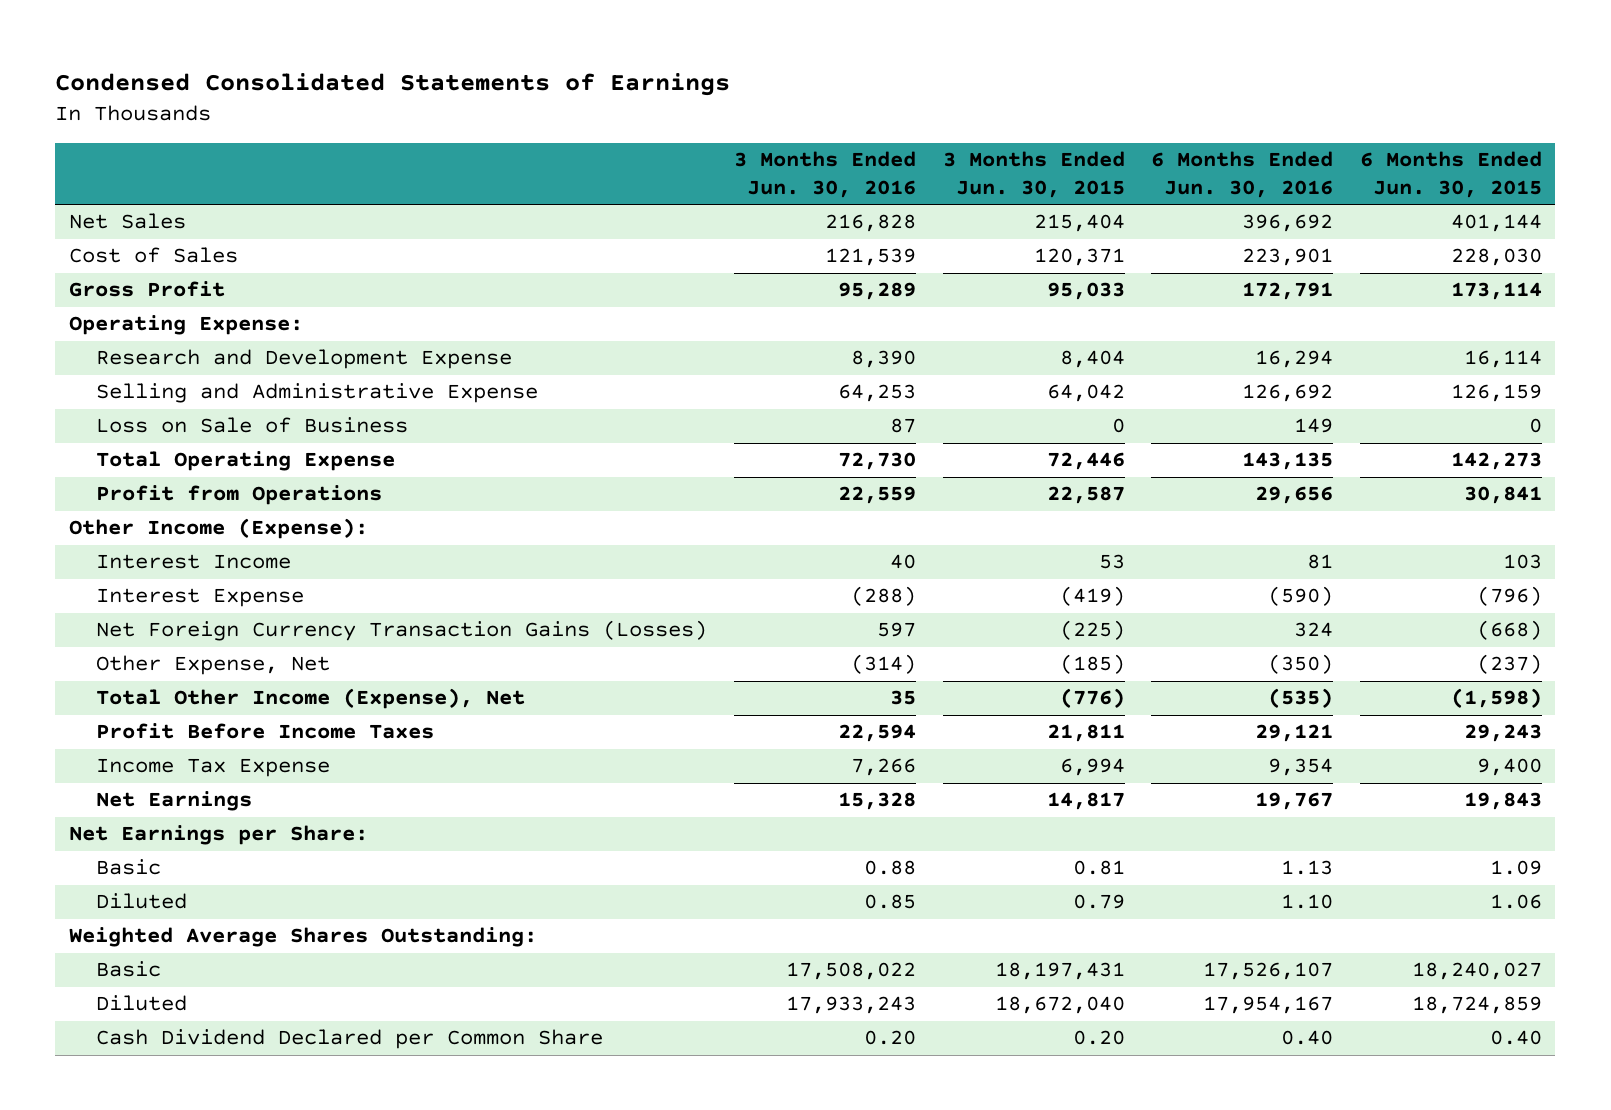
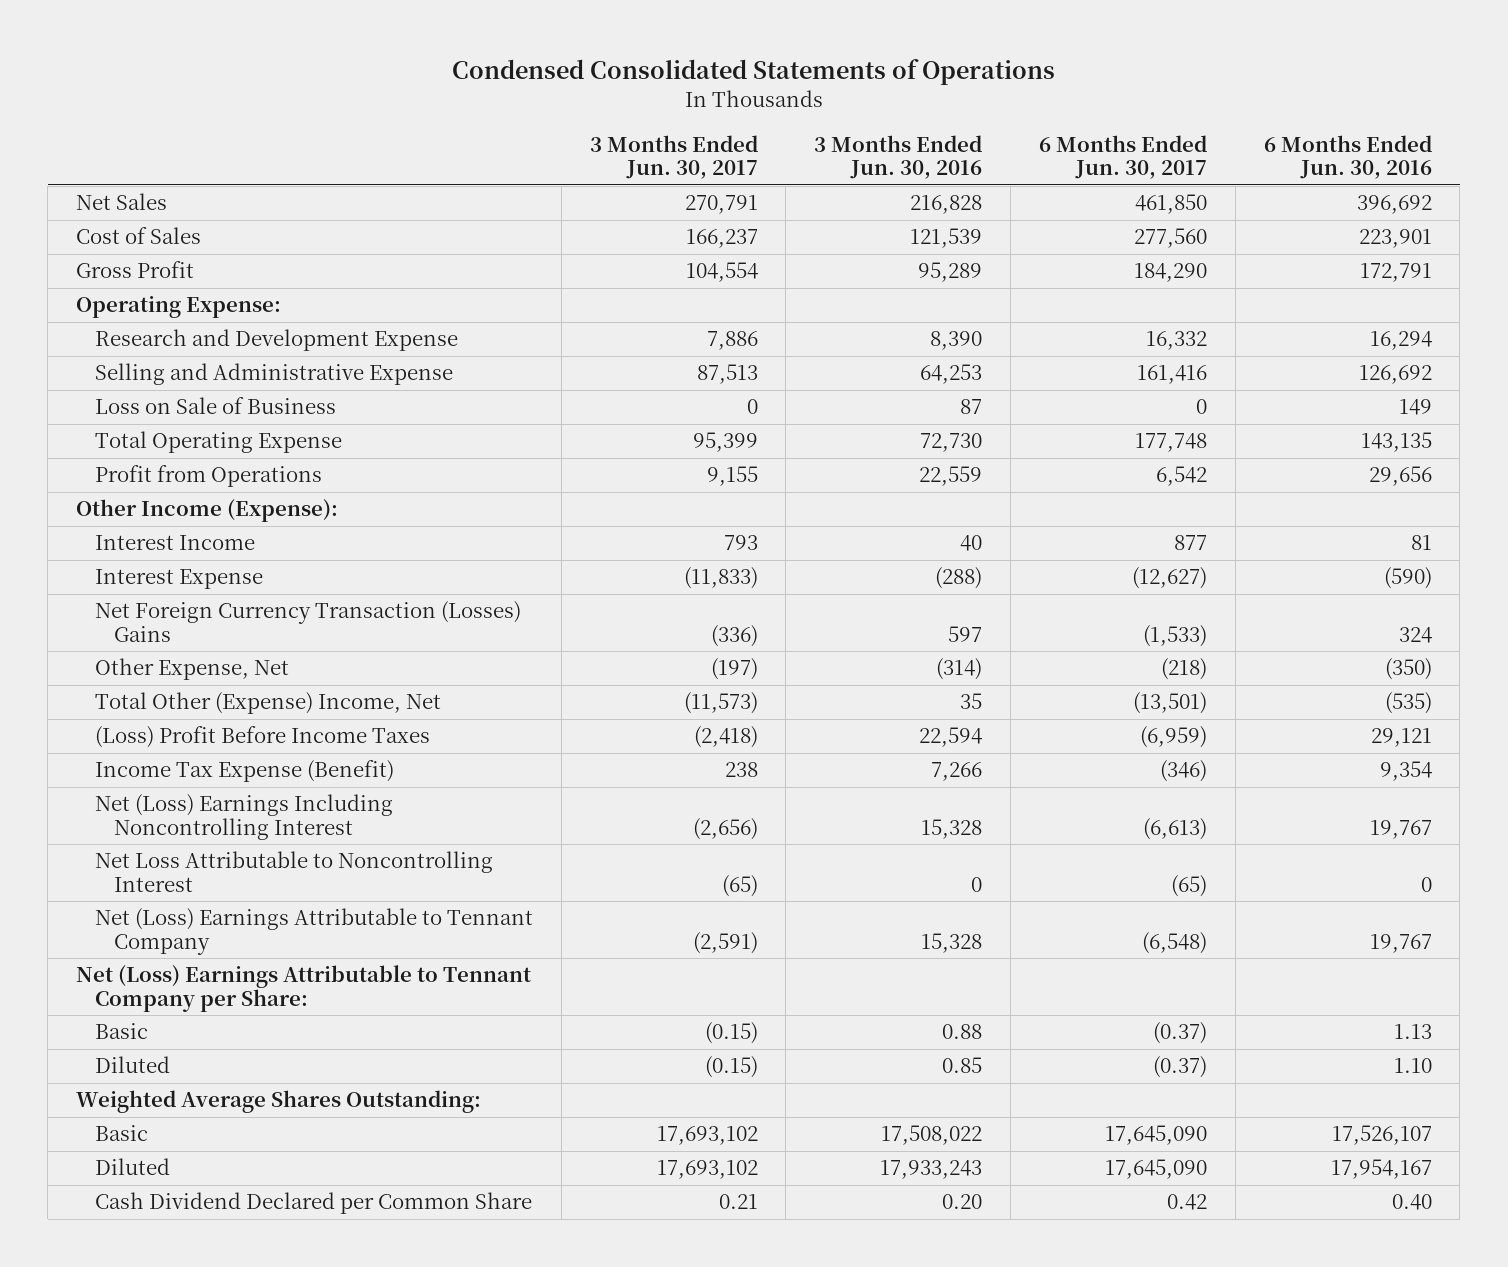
[55,73,731,97] Condensed Consolidated Statements of Earnings -> [451,59,1055,86] Condensed Consolidated Statements of Operations
[942,151,1125,198] 3 Months Ended Jun. 30, 2015 -> none
[1360,151,1543,198] 6 Months Ended Jun. 30, 2015 -> none
none -> [589,134,758,180] 3 Months Ended Jun. 30, 2017
none -> [1038,134,1207,180] 6 Months Ended Jun. 30, 2017
[96,620,708,642] Net Foreign Currency Transaction Gains (Losses) -> [94,601,521,643] Net Foreign Currency Transaction (Losses) Gains
[96,688,526,710] Total Other Income (Expense), Net -> [94,692,441,715] Total Other (Expense) Income, Net
[96,723,435,740] Profit Before Income Taxes -> [94,726,430,749] (Loss) Profit Before Income Taxes
[96,758,331,778] Income Tax Expense -> [94,760,394,783] Income Tax Expense (Benefit)
none -> [94,794,393,841] Net (Loss) Earnings Including Noncontrolling Interest
none -> [94,851,493,893] Net Loss Attributable to Noncontrolling Interest
[96,791,253,812] Net Earnings -> [94,908,533,956] Net (Loss) Earnings Attributable to Tennant Company
[68,825,368,846] Net Earnings per Share: -> [76,965,532,1013] Net (Loss) Earnings Attributable to Tennant Company per Share:

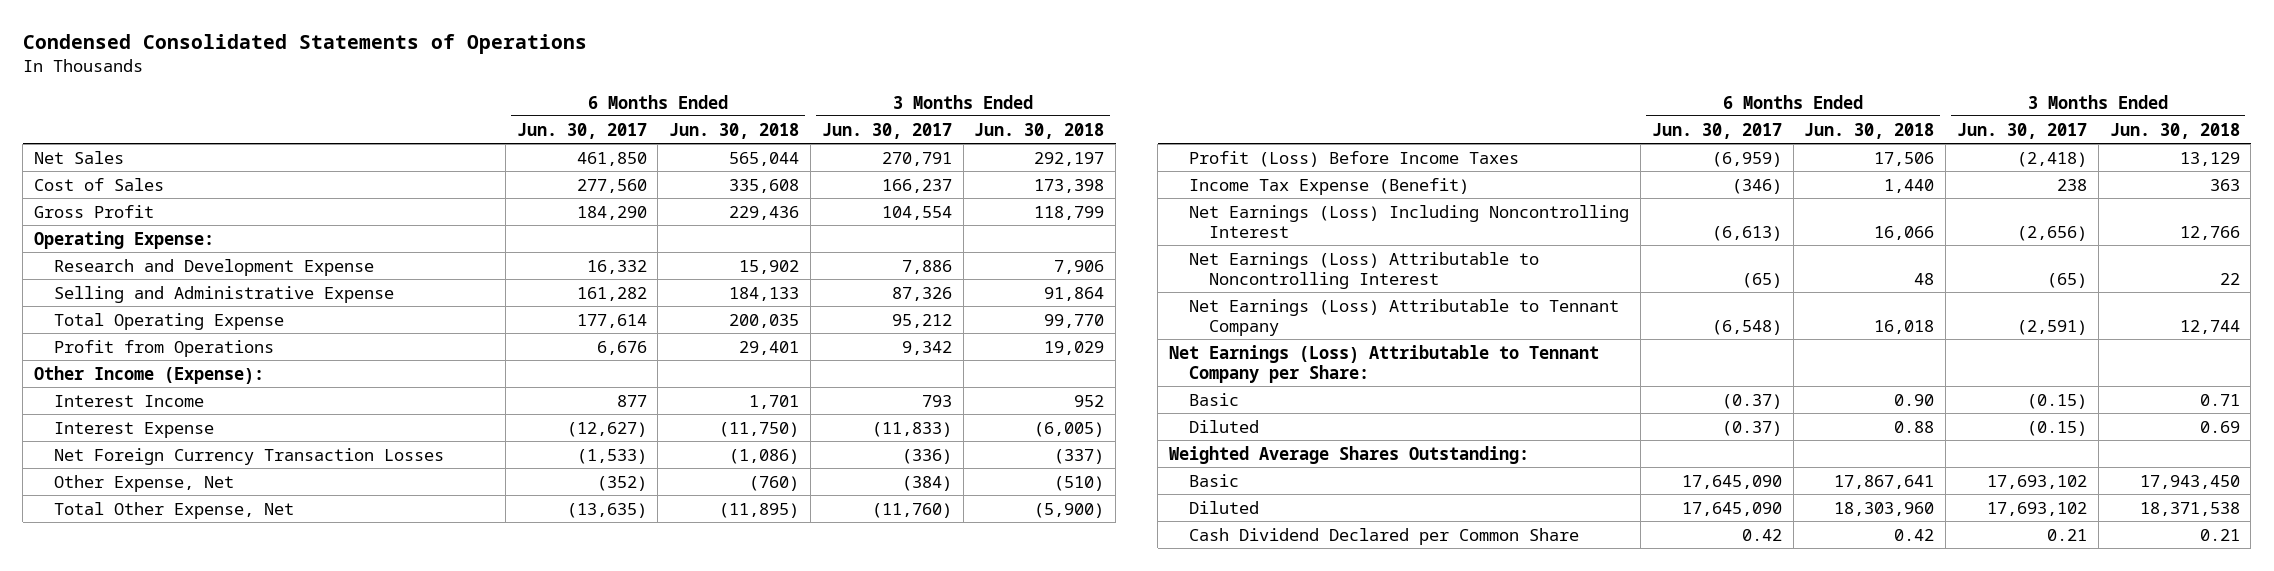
[814,134,983,180] 3 Months Ended Jun. 30, 2016 -> none
[1263,134,1432,180] 6 Months Ended Jun. 30, 2016 -> none
none -> [669,122,800,139] Jun. 30, 2018
none -> [974,122,1105,139] Jun. 30, 2018
[94,397,336,415] Loss on Sale of Business -> none
[696,364,758,385] 87,513 -> [891,286,952,301] 87,326
[1136,365,1207,385] 161,416 -> [576,286,647,301] 161,282
[692,432,758,453] 95,399 -> [891,313,952,328] 95,212
[1134,433,1207,453] 177,748 -> [576,313,647,328] 177,614
[706,466,758,487] 9,155 -> [901,340,952,355] 9,342
[1155,466,1207,487] 6,542 -> [596,340,647,355] 6,676
[94,601,521,643] Net Foreign Currency Transaction (Losses) Gains -> [53,447,444,465] Net Foreign Currency Transaction Losses
[710,658,758,681] (197) -> [901,475,952,491] (384)
[1160,658,1207,681] (218) -> [596,475,647,491] (352)
[94,692,441,715] Total Other (Expense) Income, Net -> [53,501,294,519] Total Other Expense, Net
[683,692,758,715] (11,573) -> [871,502,952,518] (11,760)
[1132,692,1207,715] (13,501) -> [566,502,647,518] (13,635)
[94,726,430,749] (Loss) Profit Before Income Taxes -> [1189,150,1520,167] Profit (Loss) Before Income Taxes
[94,794,393,841] Net (Loss) Earnings Including Noncontrolling Interest -> [1189,204,1630,238] Net Earnings (Loss) Including Noncontrolling Interest
[94,851,493,893] Net Loss Attributable to Noncontrolling Interest -> [1189,251,1540,289] Net Earnings (Loss) Attributable to Noncontrolling Interest
[94,908,533,956] Net (Loss) Earnings Attributable to Tennant Company -> [1189,298,1620,336] Net Earnings (Loss) Attributable to Tennant Company
[76,965,532,1013] Net (Loss) Earnings Attributable to Tennant Company per Share: -> [1169,344,1600,383] Net Earnings (Loss) Attributable to Tennant Company per Share:

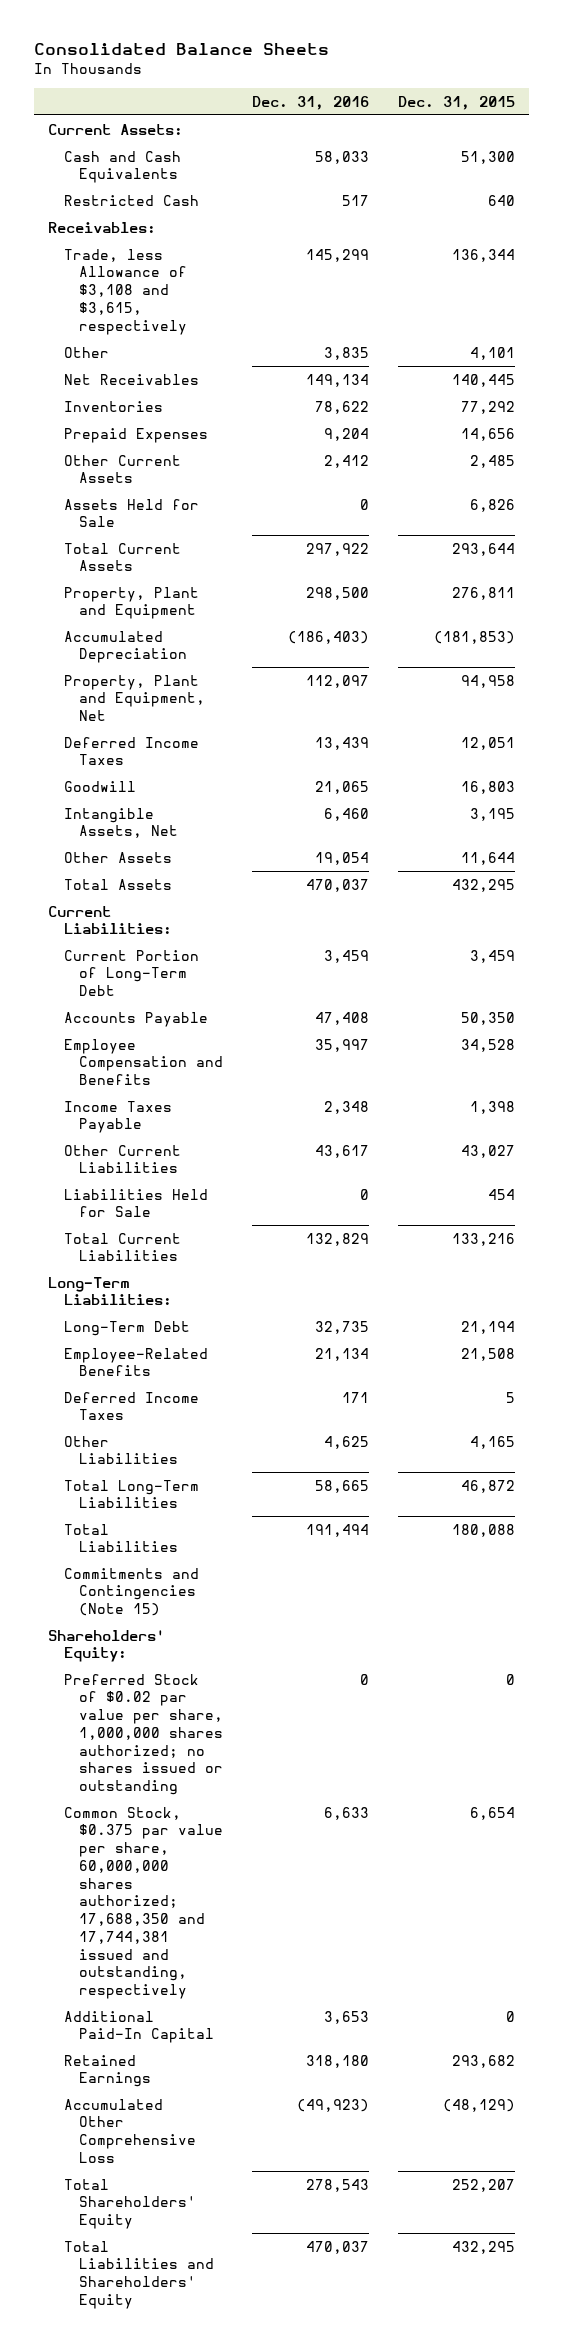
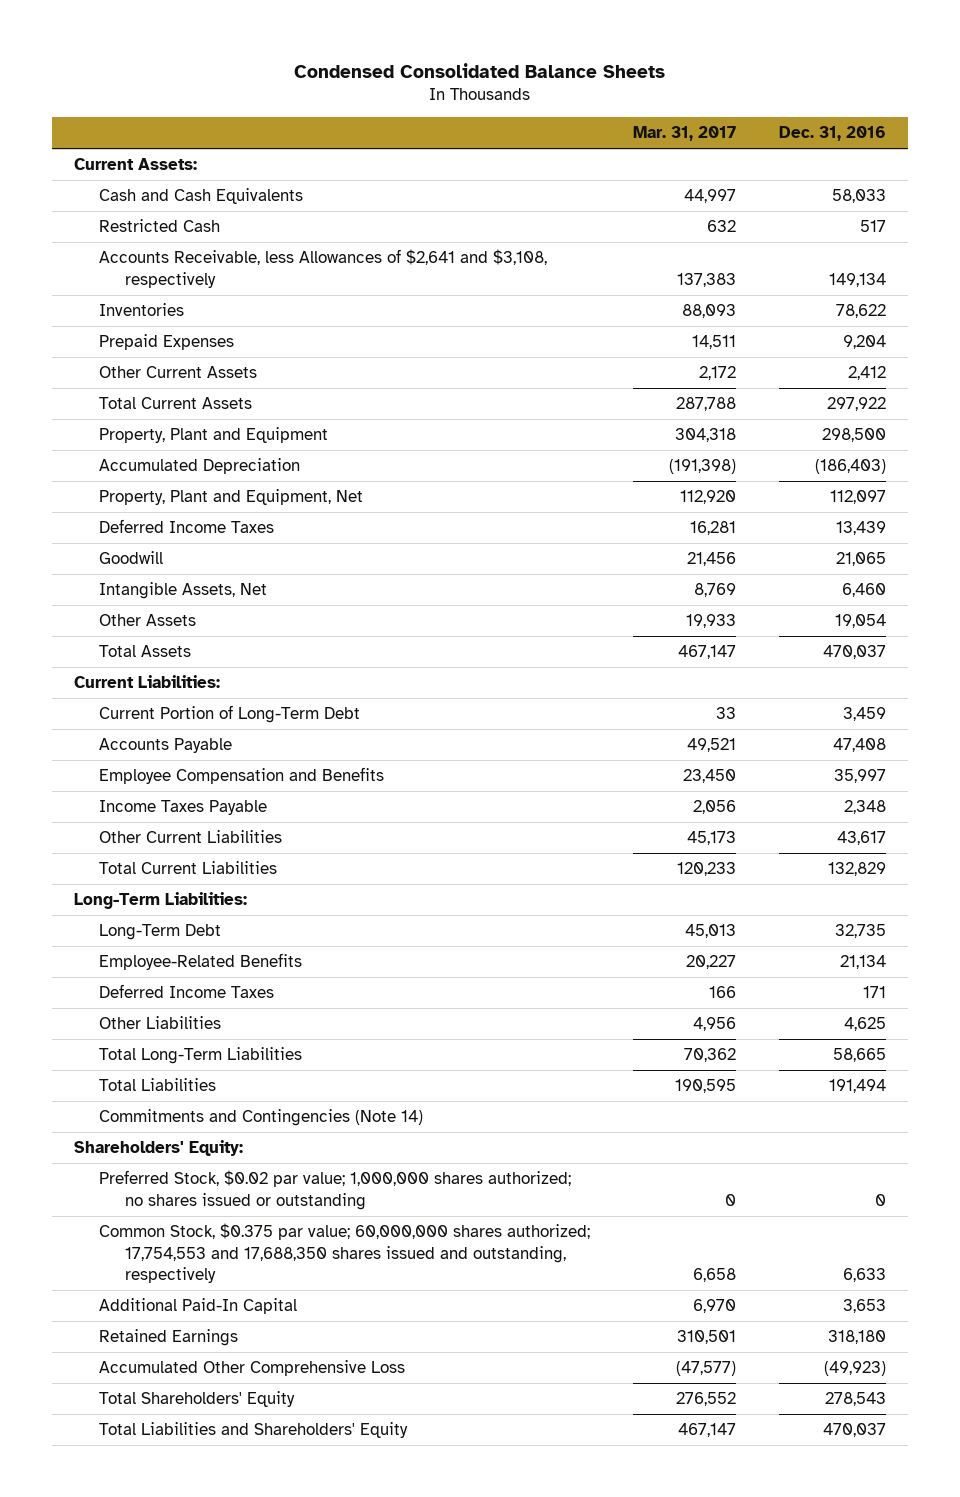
[33,43,329,56] Consolidated Balance Sheets -> [293,62,665,78] Condensed Consolidated Balance Sheets
[397,95,515,110] Dec. 31, 2015 -> none
none -> [633,126,737,142] Mar. 31, 2017
[48,221,157,233] Receivables: -> none
[63,346,109,358] Other -> none
[63,373,199,385] Net Receivables -> none
[63,248,187,335] Trade, less Allowance of $3,108 and $3,615, respectively -> [99,249,548,288] Accounts Receivable, less Allowances of $2,641 and $3,108, respectively
[305,248,369,262] 145,299 -> [829,272,887,287] 149,134
[63,498,199,528] Assets Held for Sale -> none
[63,1188,208,1218] Liabilities Held for Sale -> none
[63,1567,199,1617] Commitments and Contingencies (Note 15) -> [99,1109,424,1127] Commitments and Contingencies (Note 14)
[63,1673,223,1796] Preferred Stock of $0.02 par value per share, 1,000,000 shares authorized; no shares issued or outstanding -> [99,1170,572,1210] Preferred Stock, $0.02 par value; 1,000,000 shares authorized; no shares issued or outstanding
[63,1806,223,2000] Common Stock, $0.375 par value per share, 60,000,000 shares authorized; 17,688,350 and 17,744,381 issued and outstanding, respectively -> [99,1223,591,1284] Common Stock, $0.375 par value; 60,000,000 shares authorized; 17,754,553 and 17,688,350 shares issued and outstanding, respectively

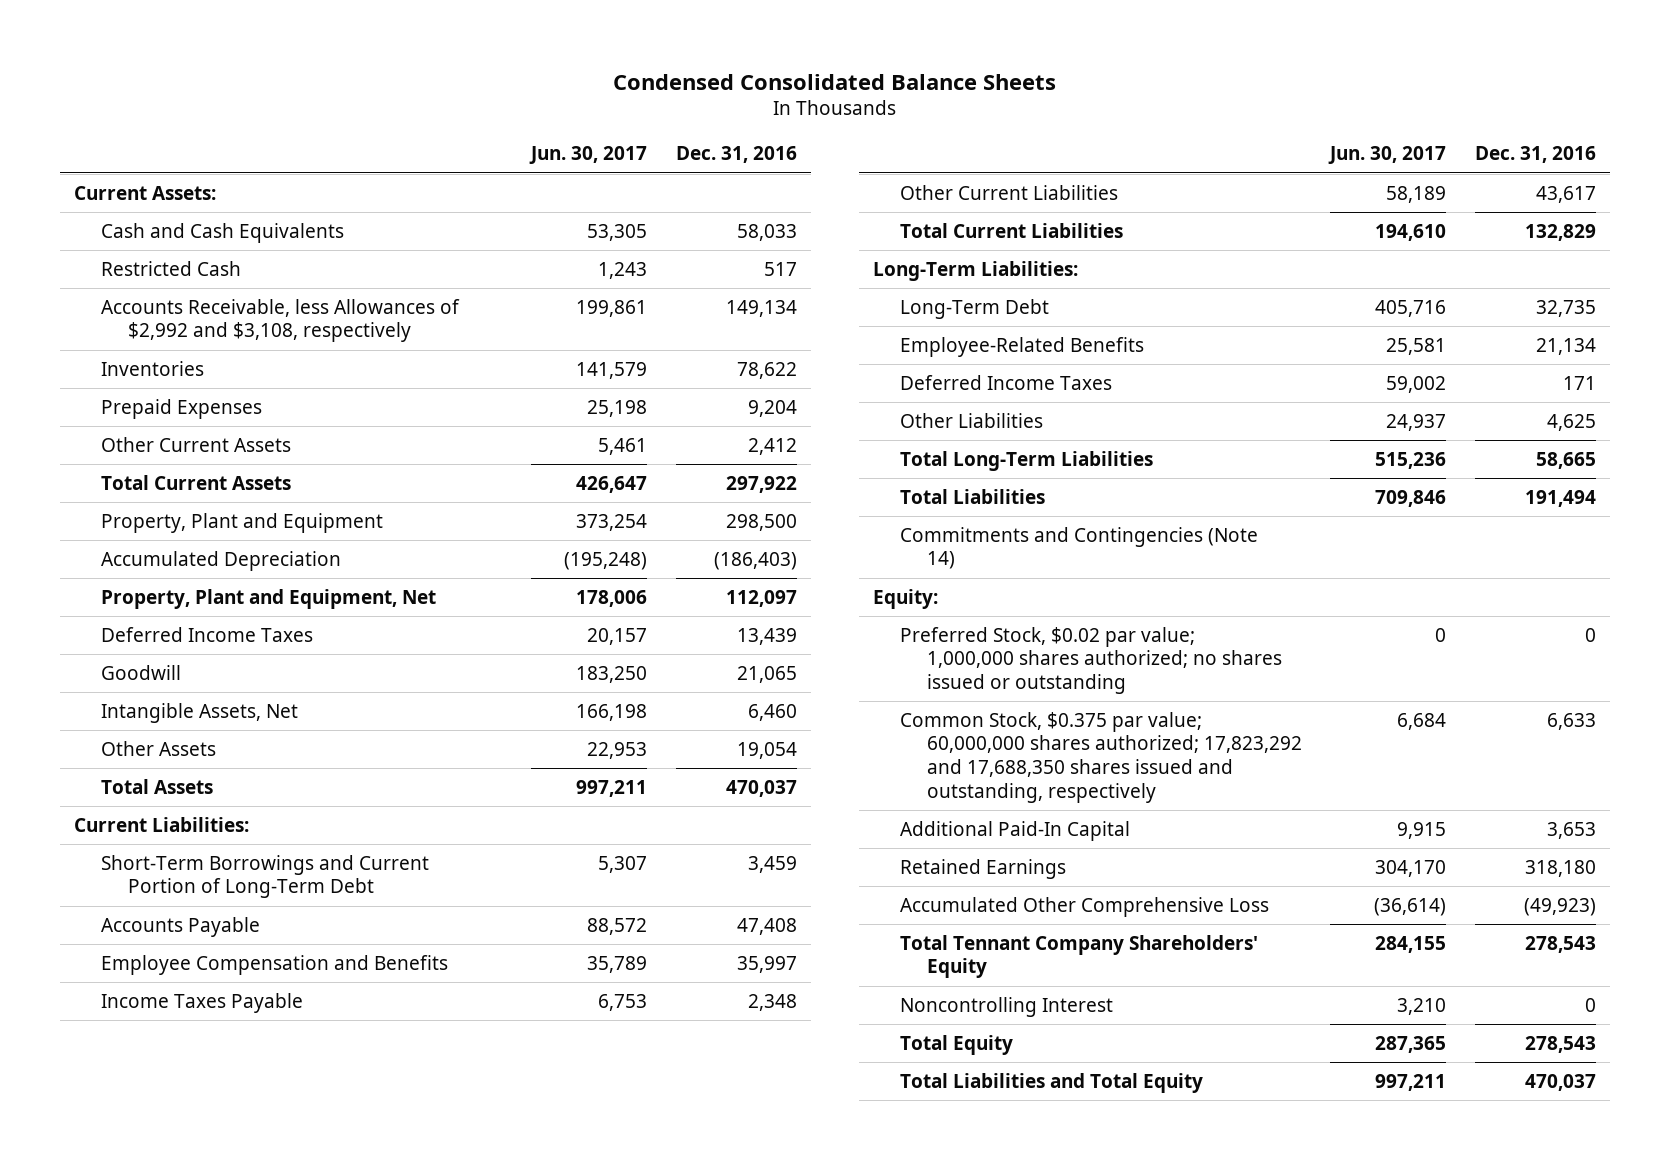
[633,126,737,142] Mar. 31, 2017 -> none
none -> [529,146,648,165] Jun. 30, 2017
[99,249,548,288] Accounts Receivable, less Allowances of $2,641 and $3,108, respectively -> [101,298,461,343] Accounts Receivable, less Allowances of $2,992 and $3,108, respectively
[99,705,361,724] Current Portion of Long-Term Debt -> [101,854,430,899] Short-Term Borrowings and Current Portion of Long-Term Debt
[73,1140,243,1157] Shareholders' Equity: -> [873,588,939,609] Equity:
[99,1223,591,1284] Common Stock, $0.375 par value; 60,000,000 shares authorized; 17,754,553 and 17,688,350 shares issued and outstanding, respectively -> [900,711,1302,803] Common Stock, $0.375 par value; 60,000,000 shares authorized; 17,823,292 and 17,688,350 shares issued and outstanding, respectively
[99,1391,296,1408] Total Shareholders' Equity -> [900,934,1259,979] Total Tennant Company Shareholders' Equity
none -> [900,996,1114,1017] Noncontrolling Interest
none -> [900,1034,1014,1055] Total Equity
[99,1422,409,1439] Total Liabilities and Shareholders' Equity -> [900,1072,1204,1093] Total Liabilities and Total Equity

